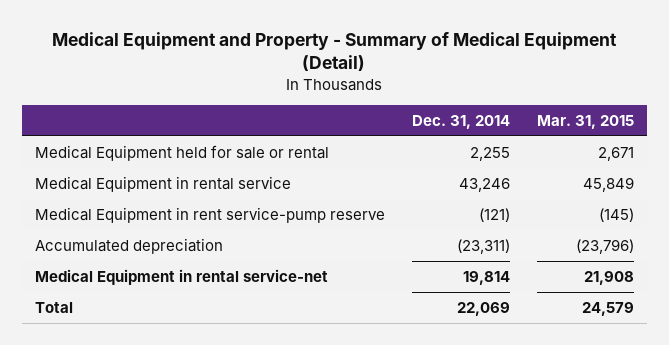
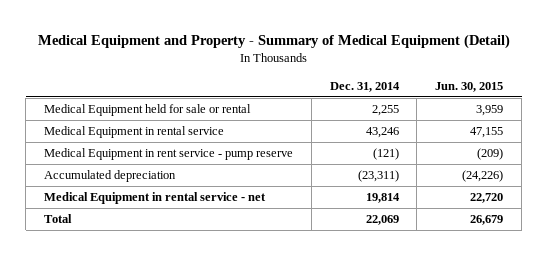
[536,114,634,129] Mar. 31, 2015 -> none
none -> [435,81,504,92] Jun. 30, 2015
[35,206,386,223] Medical Equipment in rent service-pump reserve -> [44,148,294,161] Medical Equipment in rent service - pump reserve
[35,268,329,285] Medical Equipment in rental service-net -> [44,192,267,205] Medical Equipment in rental service - net

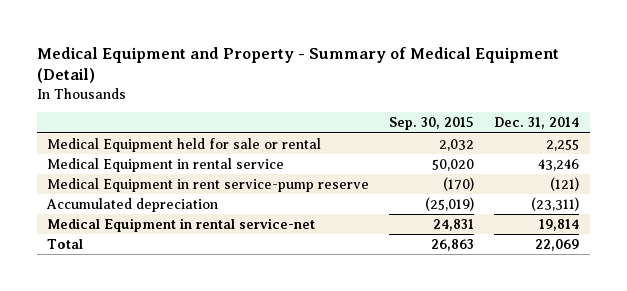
[435,81,504,92] Jun. 30, 2015 -> none
none -> [389,117,475,131] Sep. 30, 2015
[44,148,294,161] Medical Equipment in rent service - pump reserve -> [47,177,370,192] Medical Equipment in rent service-pump reserve
[44,192,267,205] Medical Equipment in rental service - net -> [47,217,316,232] Medical Equipment in rental service-net

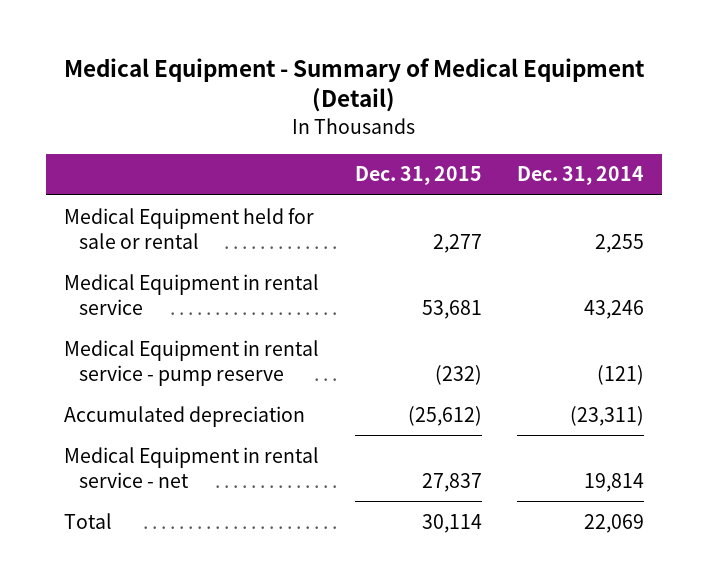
[37,46,560,84] Medical Equipment and Property - Summary of Medical Equipment (Detail) -> [64,57,646,113] Medical Equipment - Summary of Medical Equipment (Detail)
[389,117,475,131] Sep. 30, 2015 -> none
none -> [354,166,482,186] Dec. 31, 2015
[47,177,370,192] Medical Equipment in rent service-pump reserve -> [64,339,320,387] Medical Equipment in rental service - pump reserve
[47,217,316,232] Medical Equipment in rental service-net -> [64,446,320,489] Medical Equipment in rental service - net

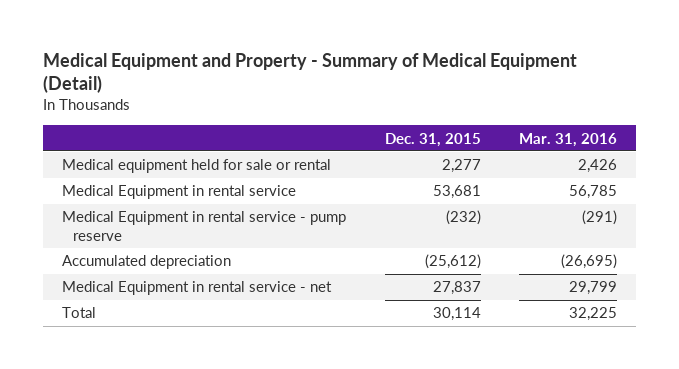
[64,57,646,113] Medical Equipment - Summary of Medical Equipment (Detail) -> [43,52,578,93] Medical Equipment and Property - Summary of Medical Equipment (Detail)
[517,166,645,186] Dec. 31, 2014 -> none
none -> [519,132,618,147] Mar. 31, 2016
[64,207,315,250] Medical Equipment held for sale or rental -> [62,159,332,174] Medical equipment held for sale or rental

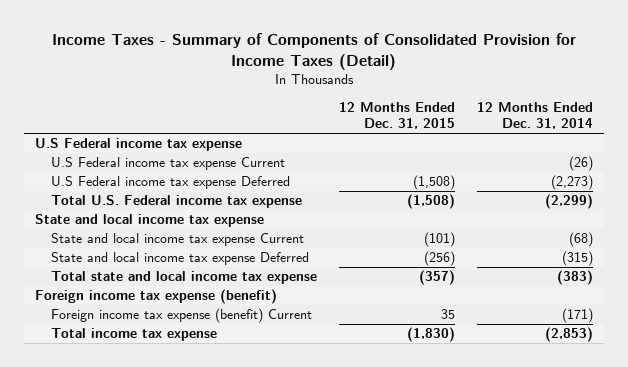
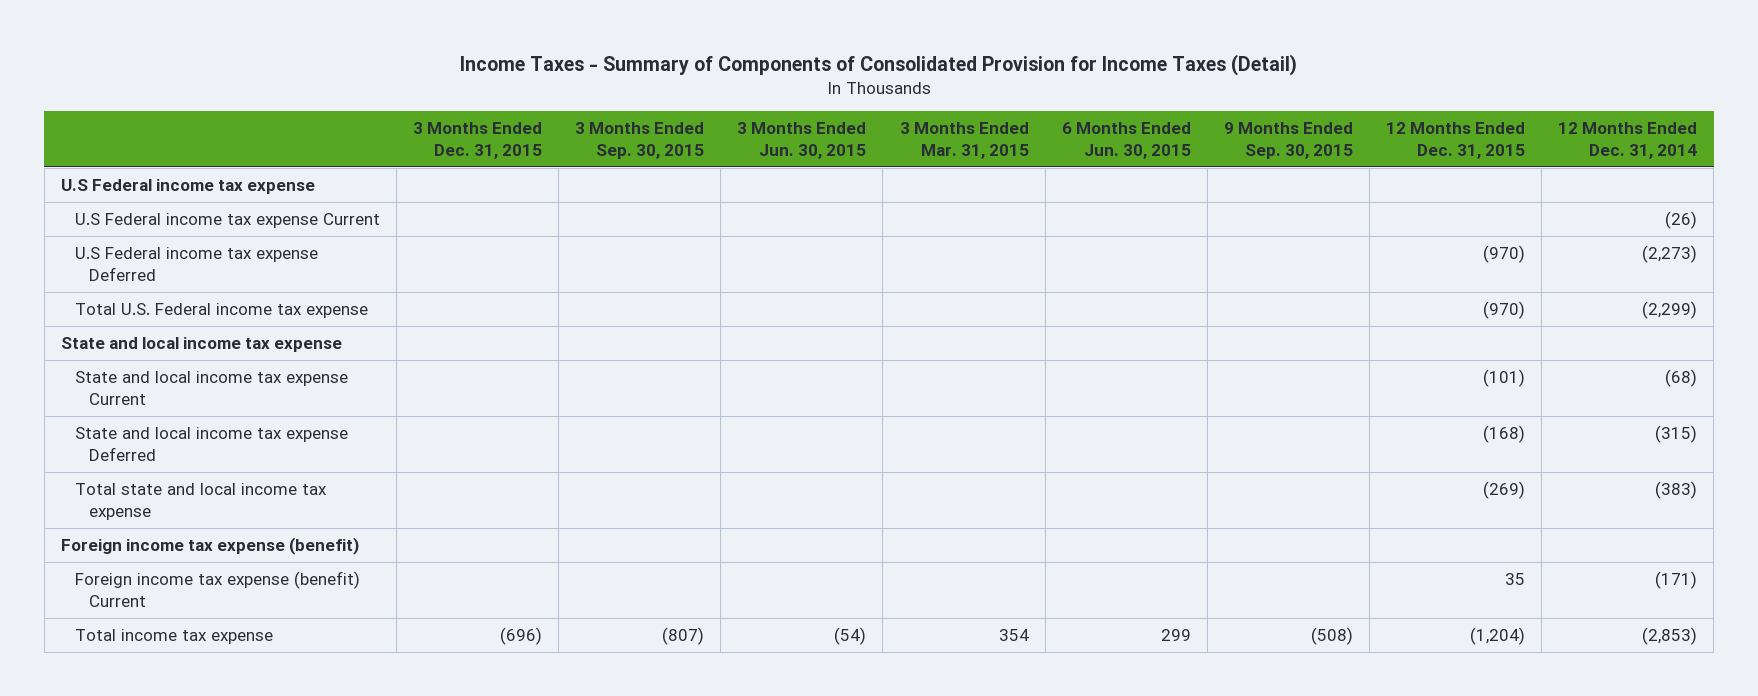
none -> [413,122,543,160] 3 Months Ended Dec. 31, 2015
none -> [575,122,705,160] 3 Months Ended Sep. 30, 2015
none -> [737,122,867,160] 3 Months Ended Jun. 30, 2015
none -> [899,122,1029,160] 3 Months Ended Mar. 31, 2015
none -> [1061,122,1191,160] 6 Months Ended Jun. 30, 2015
none -> [1223,122,1353,160] 9 Months Ended Sep. 30, 2015
[413,175,456,191] (1,508) -> [1482,244,1525,263] (970)
[407,194,456,210] (1,508) -> [1482,300,1525,319] (970)
[424,251,456,267] (256) -> [1482,424,1525,443] (168)
[419,270,456,286] (357) -> [1482,480,1525,499] (269)
[407,327,456,343] (1,830) -> [1469,626,1525,645] (1,204)

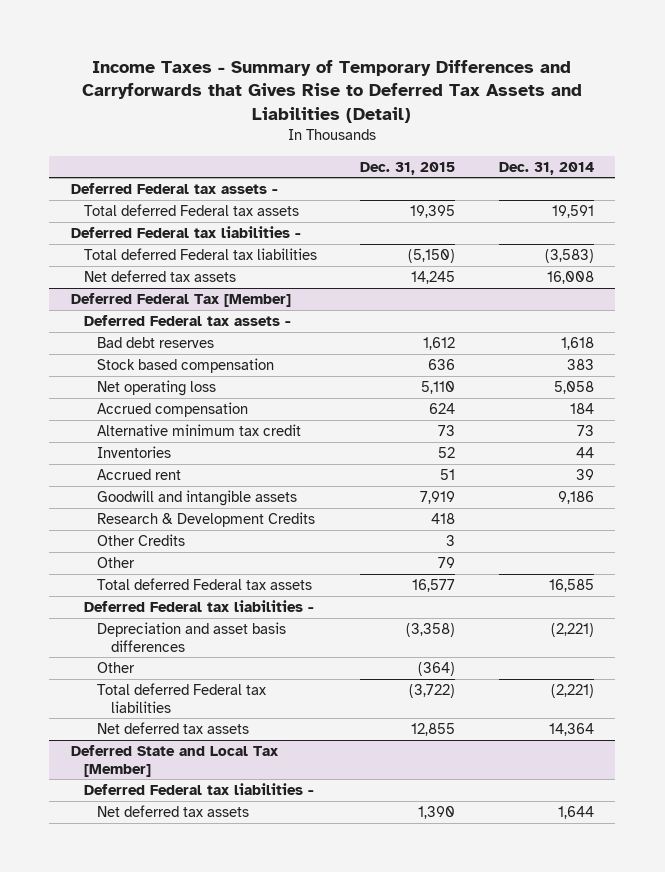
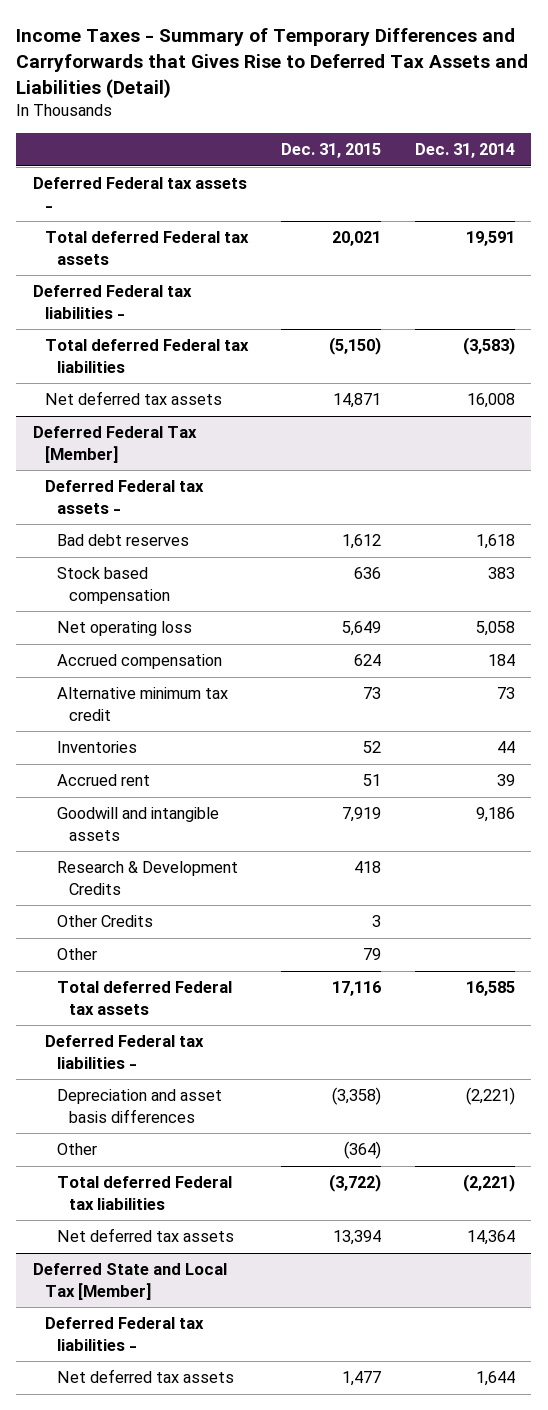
[410,204,456,218] 19,395 -> [332,231,382,247] 20,021
[411,270,456,284] 14,245 -> [333,393,382,409] 14,871
[421,380,456,394] 5,110 -> [342,621,382,637] 5,649
[412,578,456,592] 16,577 -> [332,981,382,997] 17,116
[411,722,456,736] 12,855 -> [333,1230,382,1246] 13,394
[418,805,456,819] 1,390 -> [342,1371,382,1387] 1,477

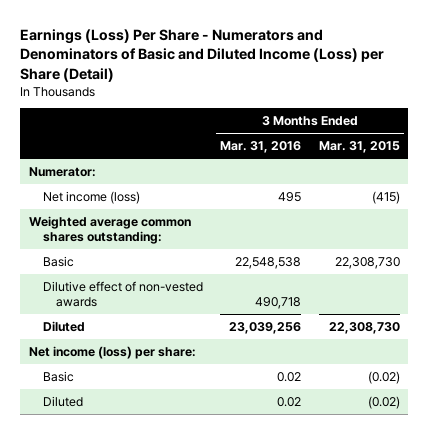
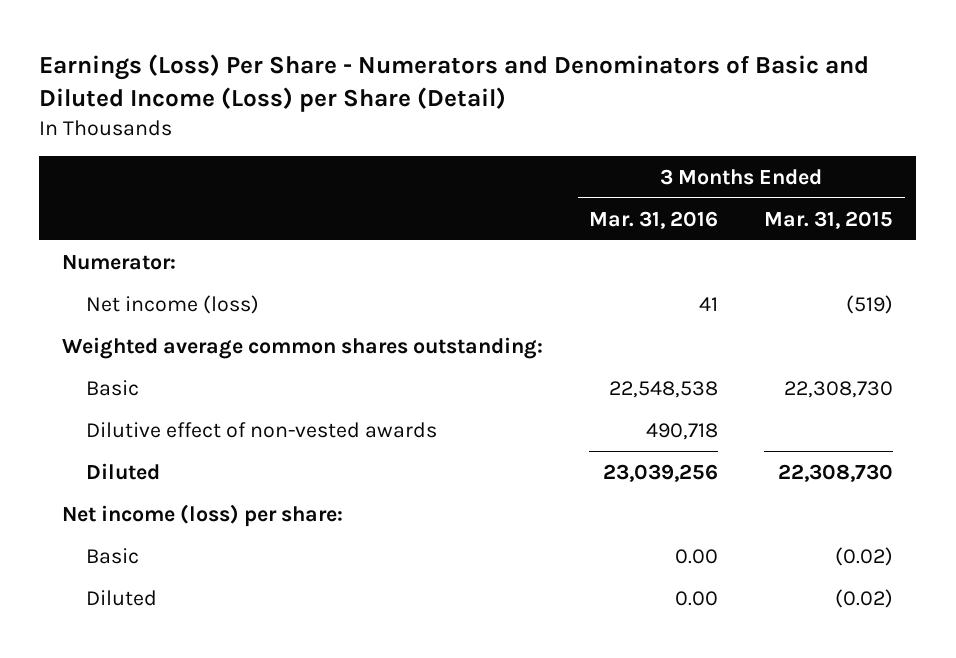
[278,191,302,202] 495 -> [699,296,719,311] 41
[371,190,400,204] (415) -> [846,294,894,314] (519)
[277,371,302,382] 0.02 -> [675,548,719,564] 0.00
[277,396,302,407] 0.02 -> [675,590,719,606] 0.00

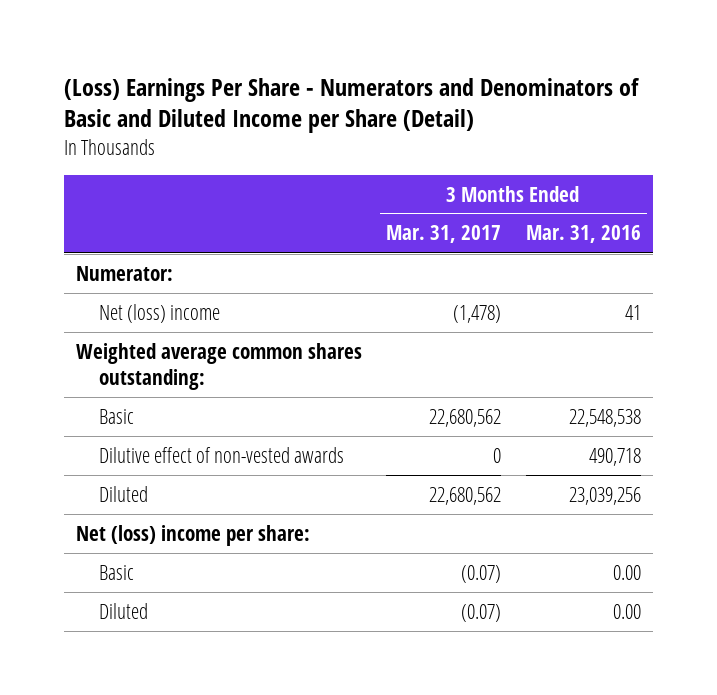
[39,53,870,112] Earnings (Loss) Per Share - Numerators and Denominators of Basic and Diluted Income (Loss) per Share (Detail) -> [64,77,641,134] (Loss) Earnings Per Share - Numerators and Denominators of Basic and Diluted Income per Share (Detail)
[764,210,894,229] Mar. 31, 2015 -> none
none -> [386,225,502,244] Mar. 31, 2017
[85,294,259,314] Net income (loss) -> [98,303,220,323] Net (loss) income
[62,503,344,527] Net income (loss) per share: -> [76,524,311,546] Net (loss) income per share:

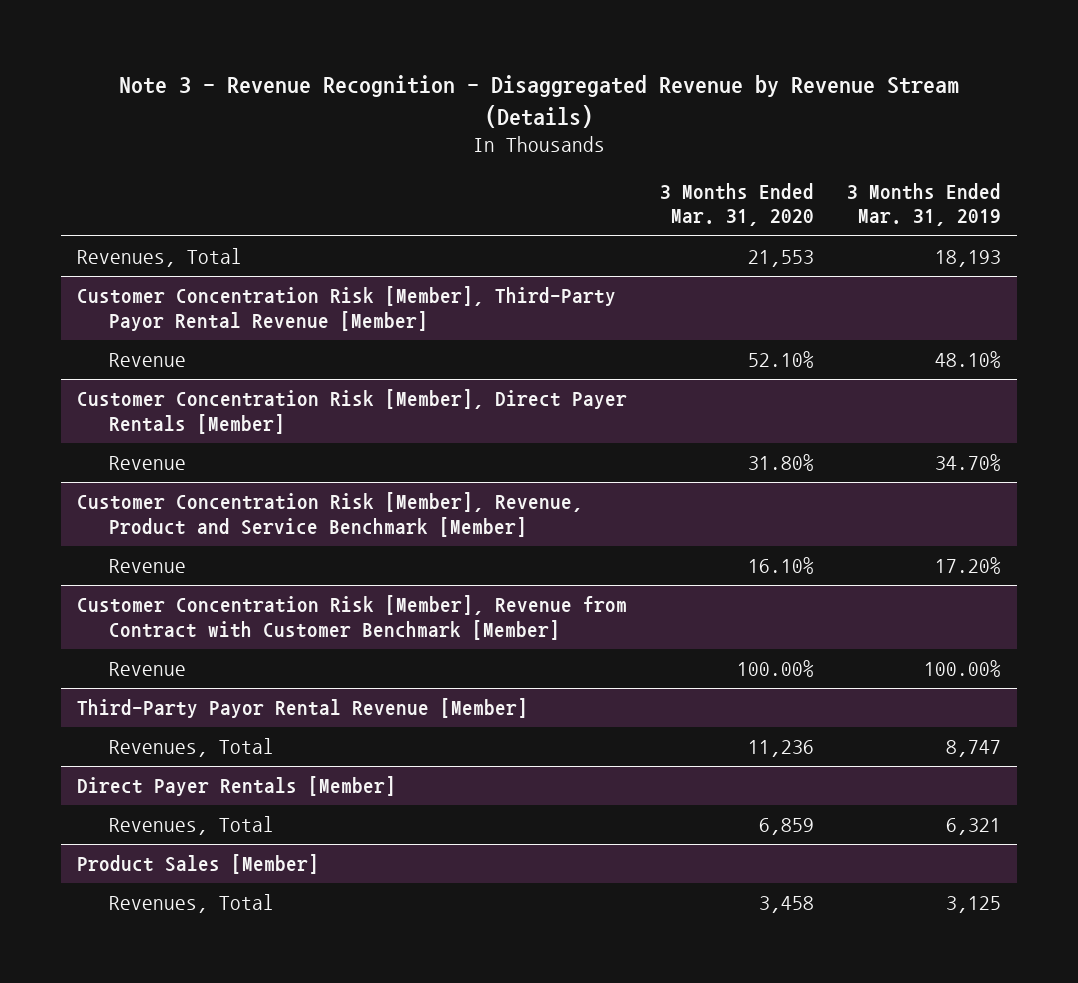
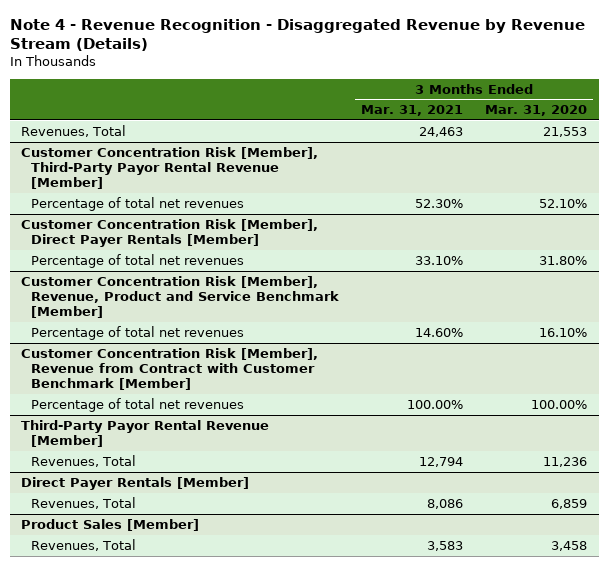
[118,75,959,128] Note 3 - Revenue Recognition - Disaggregated Revenue by Revenue Stream (Details) -> [10,18,586,52] Note 4 - Revenue Recognition - Disaggregated Revenue by Revenue Stream (Details)
[846,182,1001,227] 3 Months Ended Mar. 31, 2019 -> none
none -> [360,105,463,117] Mar. 31, 2021
[108,353,186,368] Revenue -> [30,196,244,211] Percentage of total net revenues
[108,456,186,471] Revenue -> [30,253,244,268] Percentage of total net revenues
[108,559,186,574] Revenue -> [30,325,244,340] Percentage of total net revenues
[108,662,186,677] Revenue -> [30,397,244,412] Percentage of total net revenues

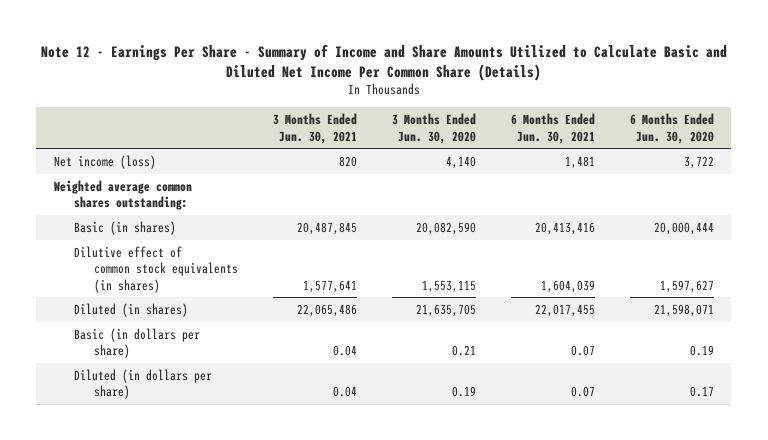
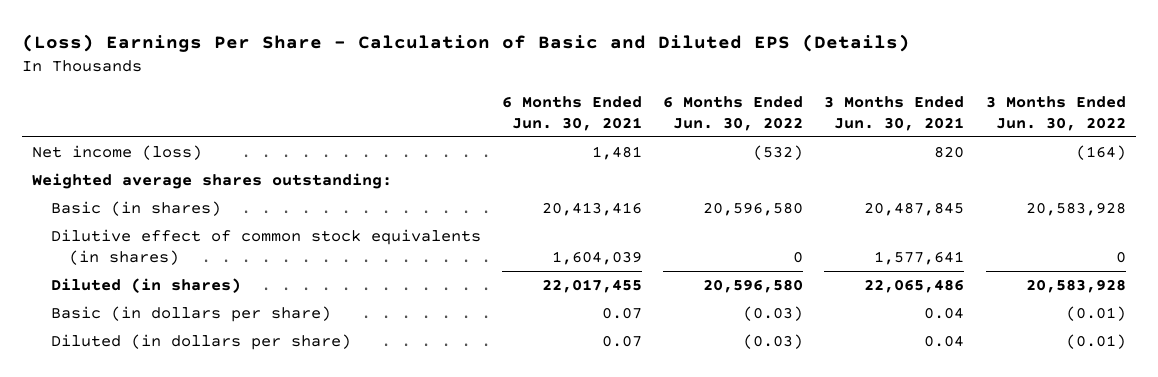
[40,43,727,81] Note 12 - Earnings Per Share - Summary of Income and Share Amounts Utilized to Calculate Basic and Diluted Net Income Per Common Share (Details) -> [21,33,910,52] (Loss) Earnings Per Share - Calculation of Basic and Diluted EPS (Details)
[391,113,476,144] 3 Months Ended Jun. 30, 2020 -> none
[629,113,714,144] 6 Months Ended Jun. 30, 2020 -> none
none -> [663,95,804,131] 6 Months Ended Jun. 30, 2022
none -> [985,95,1126,131] 3 Months Ended Jun. 30, 2022
[53,179,192,211] Weighted average common shares outstanding: -> [32,172,393,189] Weighted average shares outstanding:

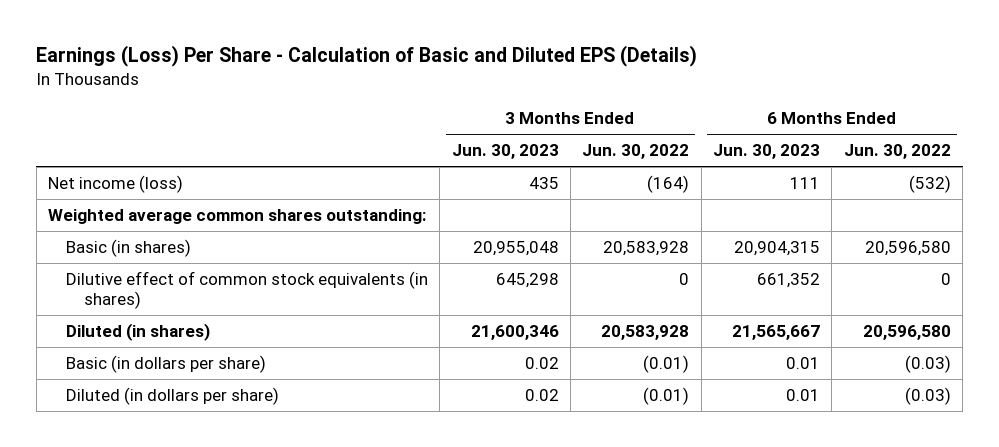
[21,33,910,52] (Loss) Earnings Per Share - Calculation of Basic and Diluted EPS (Details) -> [36,45,698,68] Earnings (Loss) Per Share - Calculation of Basic and Diluted EPS (Details)
[501,95,642,131] 6 Months Ended Jun. 30, 2021 -> none
[824,95,965,131] 3 Months Ended Jun. 30, 2021 -> none
none -> [451,144,559,160] Jun. 30, 2023
none -> [713,144,821,160] Jun. 30, 2023
[32,172,393,189] Weighted average shares outstanding: -> [47,209,426,225] Weighted average common shares outstanding:

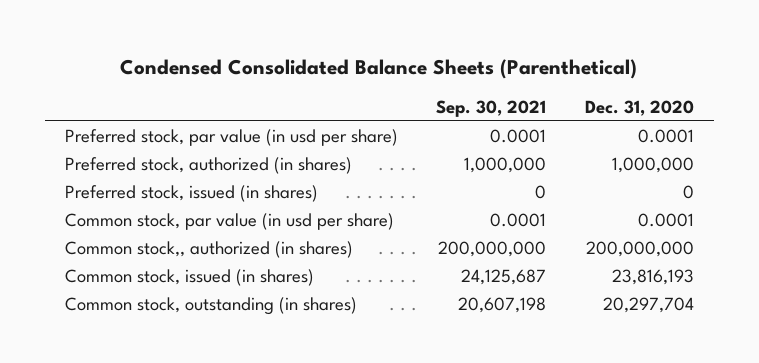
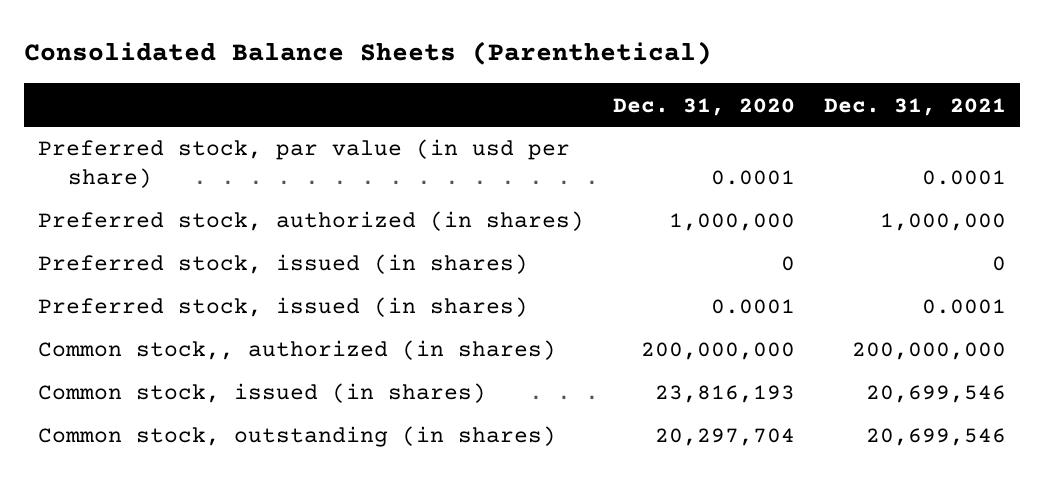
[120,58,638,79] Condensed Consolidated Balance Sheets (Parenthetical) -> [24,41,713,66] Consolidated Balance Sheets (Parenthetical)
[436,99,547,117] Sep. 30, 2021 -> none
none -> [823,97,1006,116] Dec. 31, 2021
[64,213,394,231] Common stock, par value (in usd per share) -> [38,297,529,318] Preferred stock, issued (in shares)

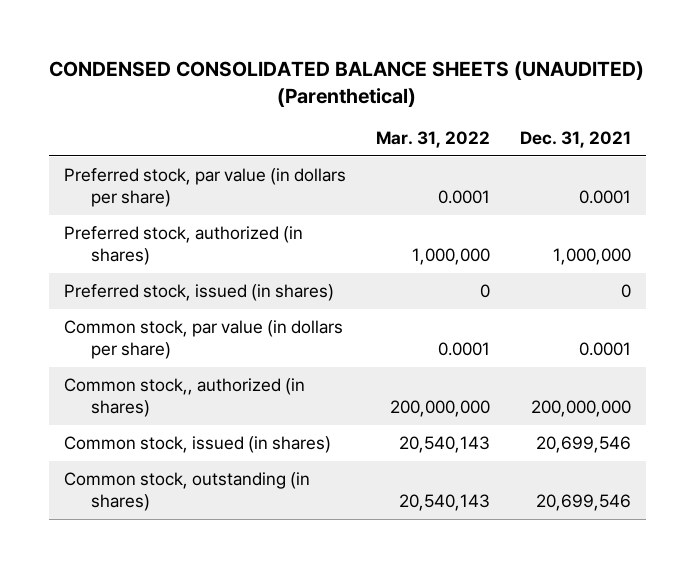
[24,41,713,66] Consolidated Balance Sheets (Parenthetical) -> [49,60,645,107] CONDENSED CONSOLIDATED BALANCE SHEETS (UNAUDITED) (Parenthetical)
[613,97,796,116] Dec. 31, 2020 -> none
none -> [375,130,490,148] Mar. 31, 2022
[38,139,571,188] Preferred stock, par value (in usd per share) -> [64,167,347,207] Preferred stock, par value (in dollars per share)
[38,297,529,318] Preferred stock, issued (in shares) -> [64,319,344,359] Common stock, par value (in dollars per share)

